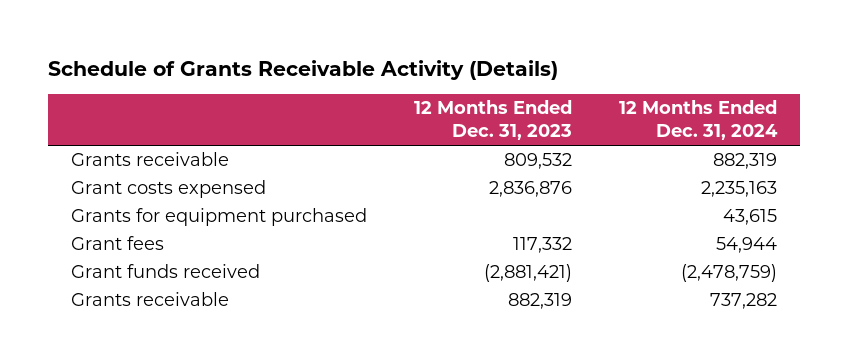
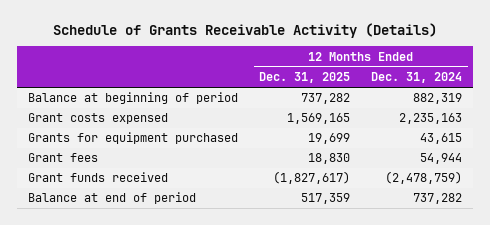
[413,100,572,141] 12 Months Ended Dec. 31, 2023 -> none
none -> [259,72,351,84] Dec. 31, 2025
[71,152,230,167] Grants receivable -> [27,92,238,105] Balance at beginning of period
[71,292,230,307] Grants receivable -> [27,192,196,205] Balance at end of period

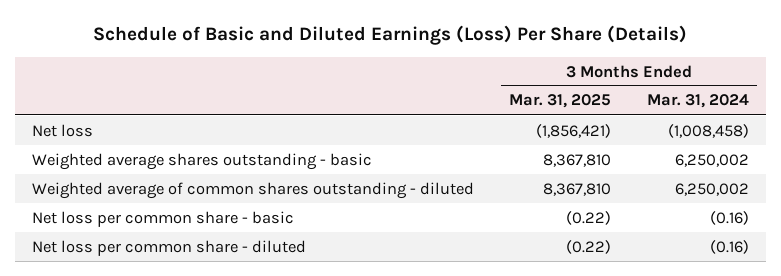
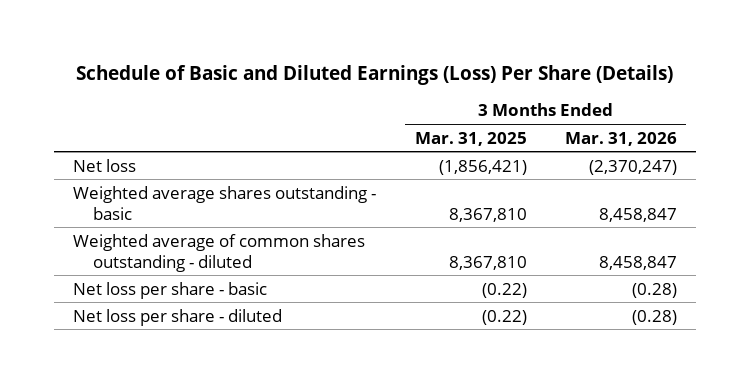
[646,94,749,109] Mar. 31, 2024 -> none
none -> [564,131,677,146] Mar. 31, 2026
[32,210,295,227] Net loss per common share - basic -> [73,281,268,299] Net loss per share - basic
[32,239,307,256] Net loss per common share - diluted -> [73,308,283,326] Net loss per share - diluted

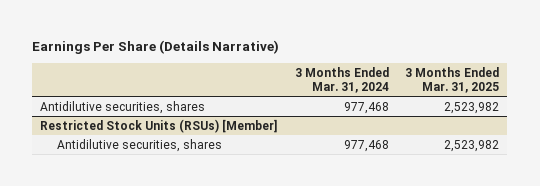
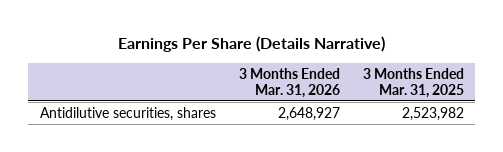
[294,66,389,94] 3 Months Ended Mar. 31, 2024 -> none
none -> [238,67,340,98] 3 Months Ended Mar. 31, 2026
[40,118,279,133] Restricted Stock Units (RSUs) [Member] -> none
[57,138,223,152] Antidilutive securities, shares -> none

